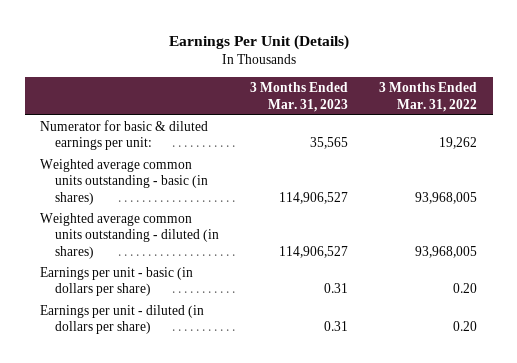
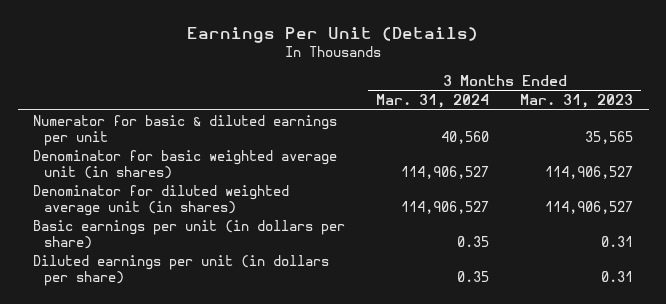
[379,82,478,112] 3 Months Ended Mar. 31, 2022 -> none
none -> [376,94,490,109] Mar. 31, 2024
[40,119,209,151] Numerator for basic & diluted earnings per unit: -> [33,114,338,146] Numerator for basic & diluted earnings per unit
[40,158,208,205] Weighted average common units outstanding - basic (in shares) -> [33,149,338,179] Denominator for basic weighted average unit (in shares)
[40,212,219,259] Weighted average common units outstanding - diluted (in shares) -> [33,184,290,216] Denominator for diluted weighted average unit (in shares)
[40,266,194,297] Earnings per unit - basic (in dollars per share) -> [33,219,346,249] Basic earnings per unit (in dollars per share)
[40,304,205,335] Earnings per unit - diluted (in dollars per share) -> [33,254,330,286] Diluted earnings per unit (in dollars per share)

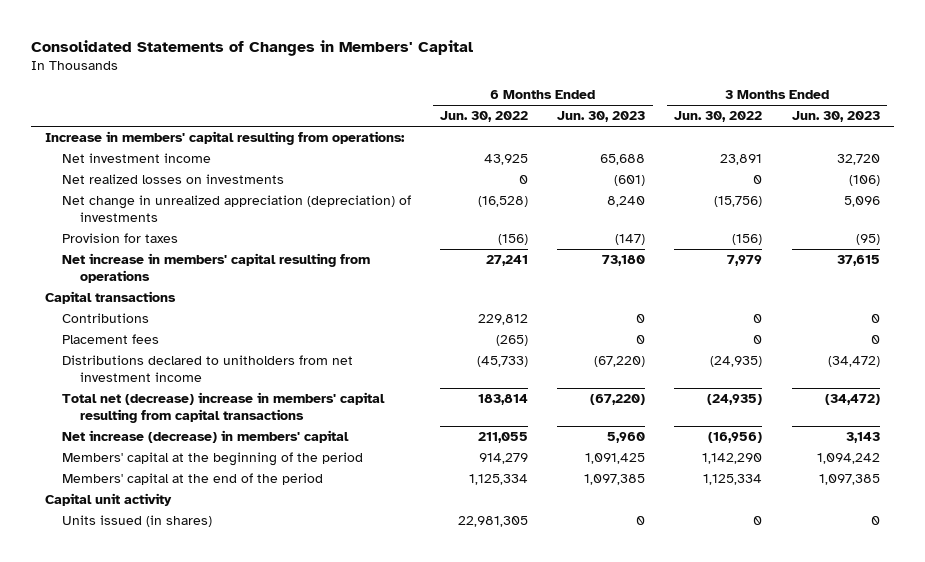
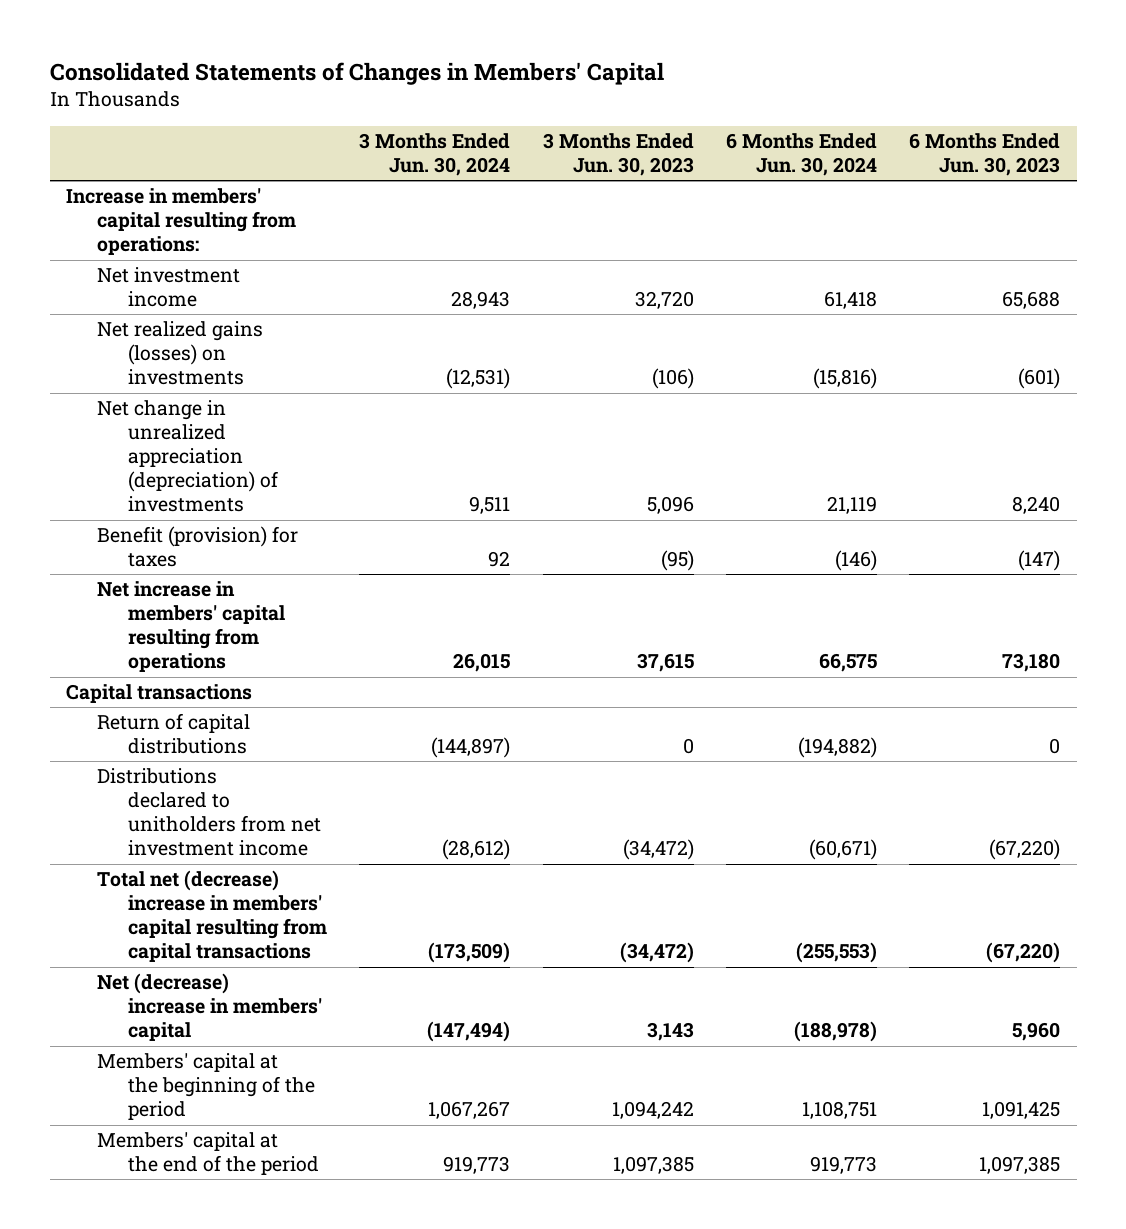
[440,111,529,123] Jun. 30, 2022 -> none
[674,111,763,123] Jun. 30, 2022 -> none
none -> [359,132,511,176] 3 Months Ended Jun. 30, 2024
none -> [726,132,878,176] 6 Months Ended Jun. 30, 2024
[62,174,285,185] Net realized losses on investments -> [97,321,264,386] Net realized gains (losses) on investments
[62,233,179,244] Provision for taxes -> [97,526,299,568] Benefit (provision) for taxes
[62,313,150,324] Contributions -> none
[62,334,160,345] Placement fees -> none
none -> [97,713,251,755] Return of capital distributions
[62,430,350,444] Net increase (decrease) in members' capital -> [97,973,323,1042] Net (decrease) increase in members' capital
[45,493,173,507] Capital unit activity -> none
[62,515,213,528] Units issued (in shares) -> none

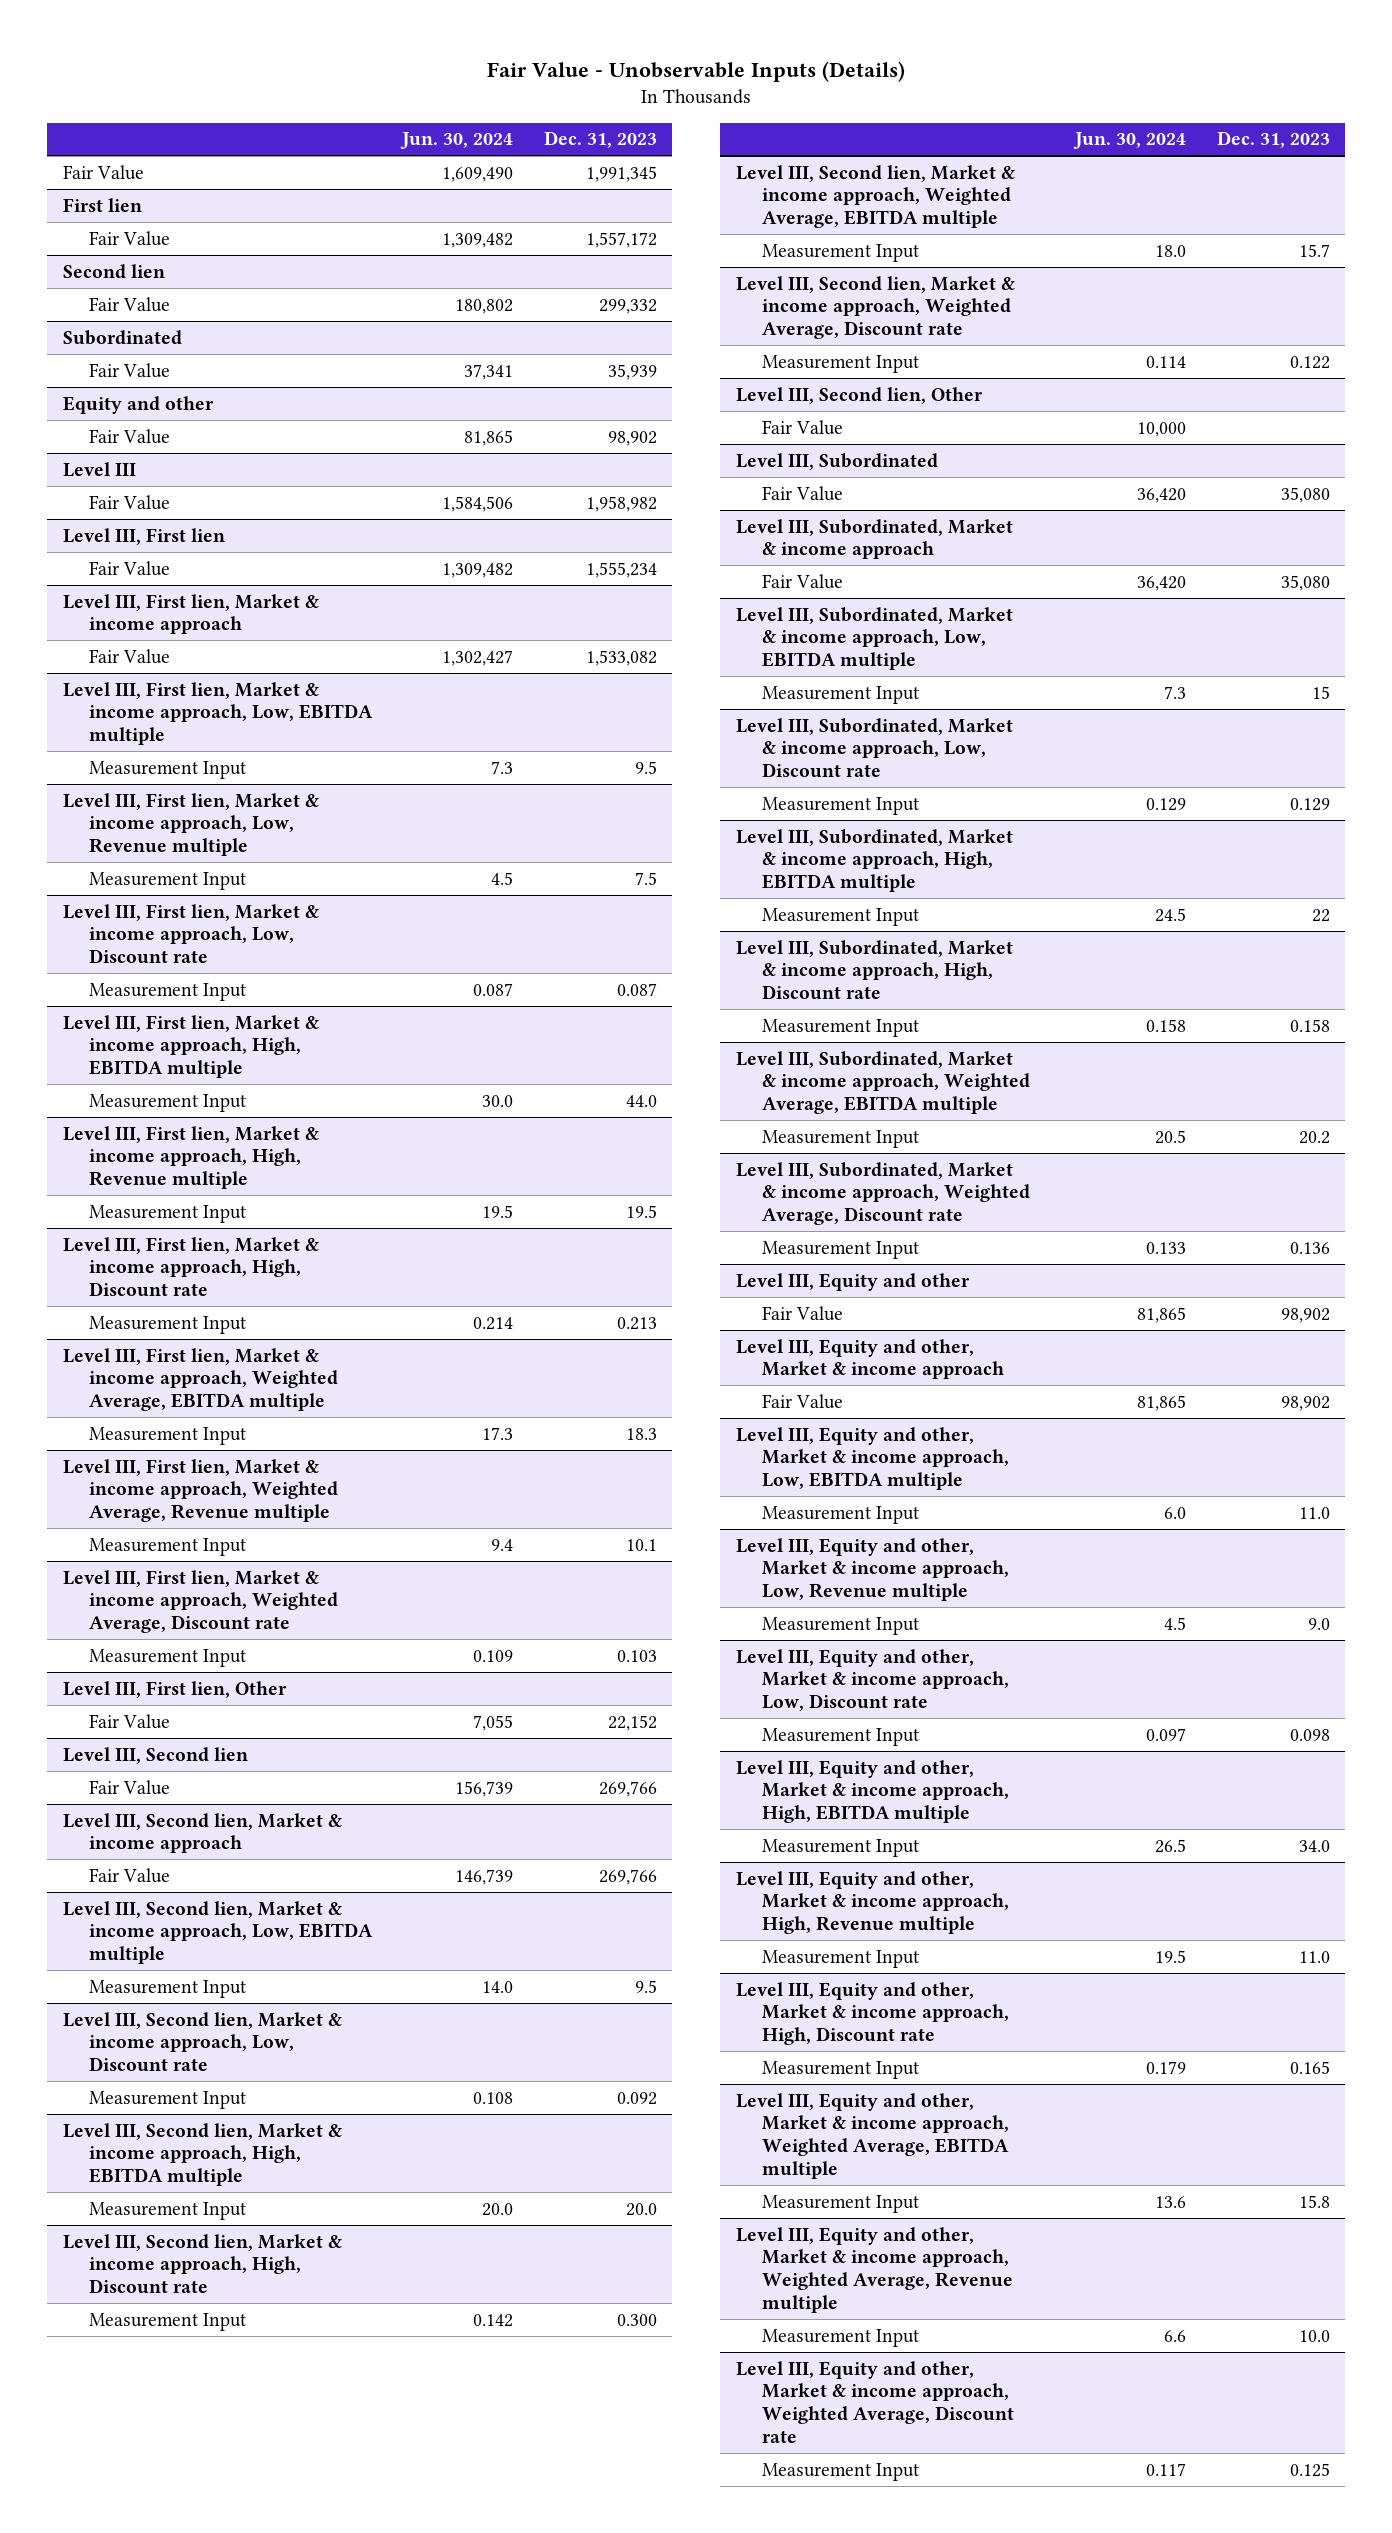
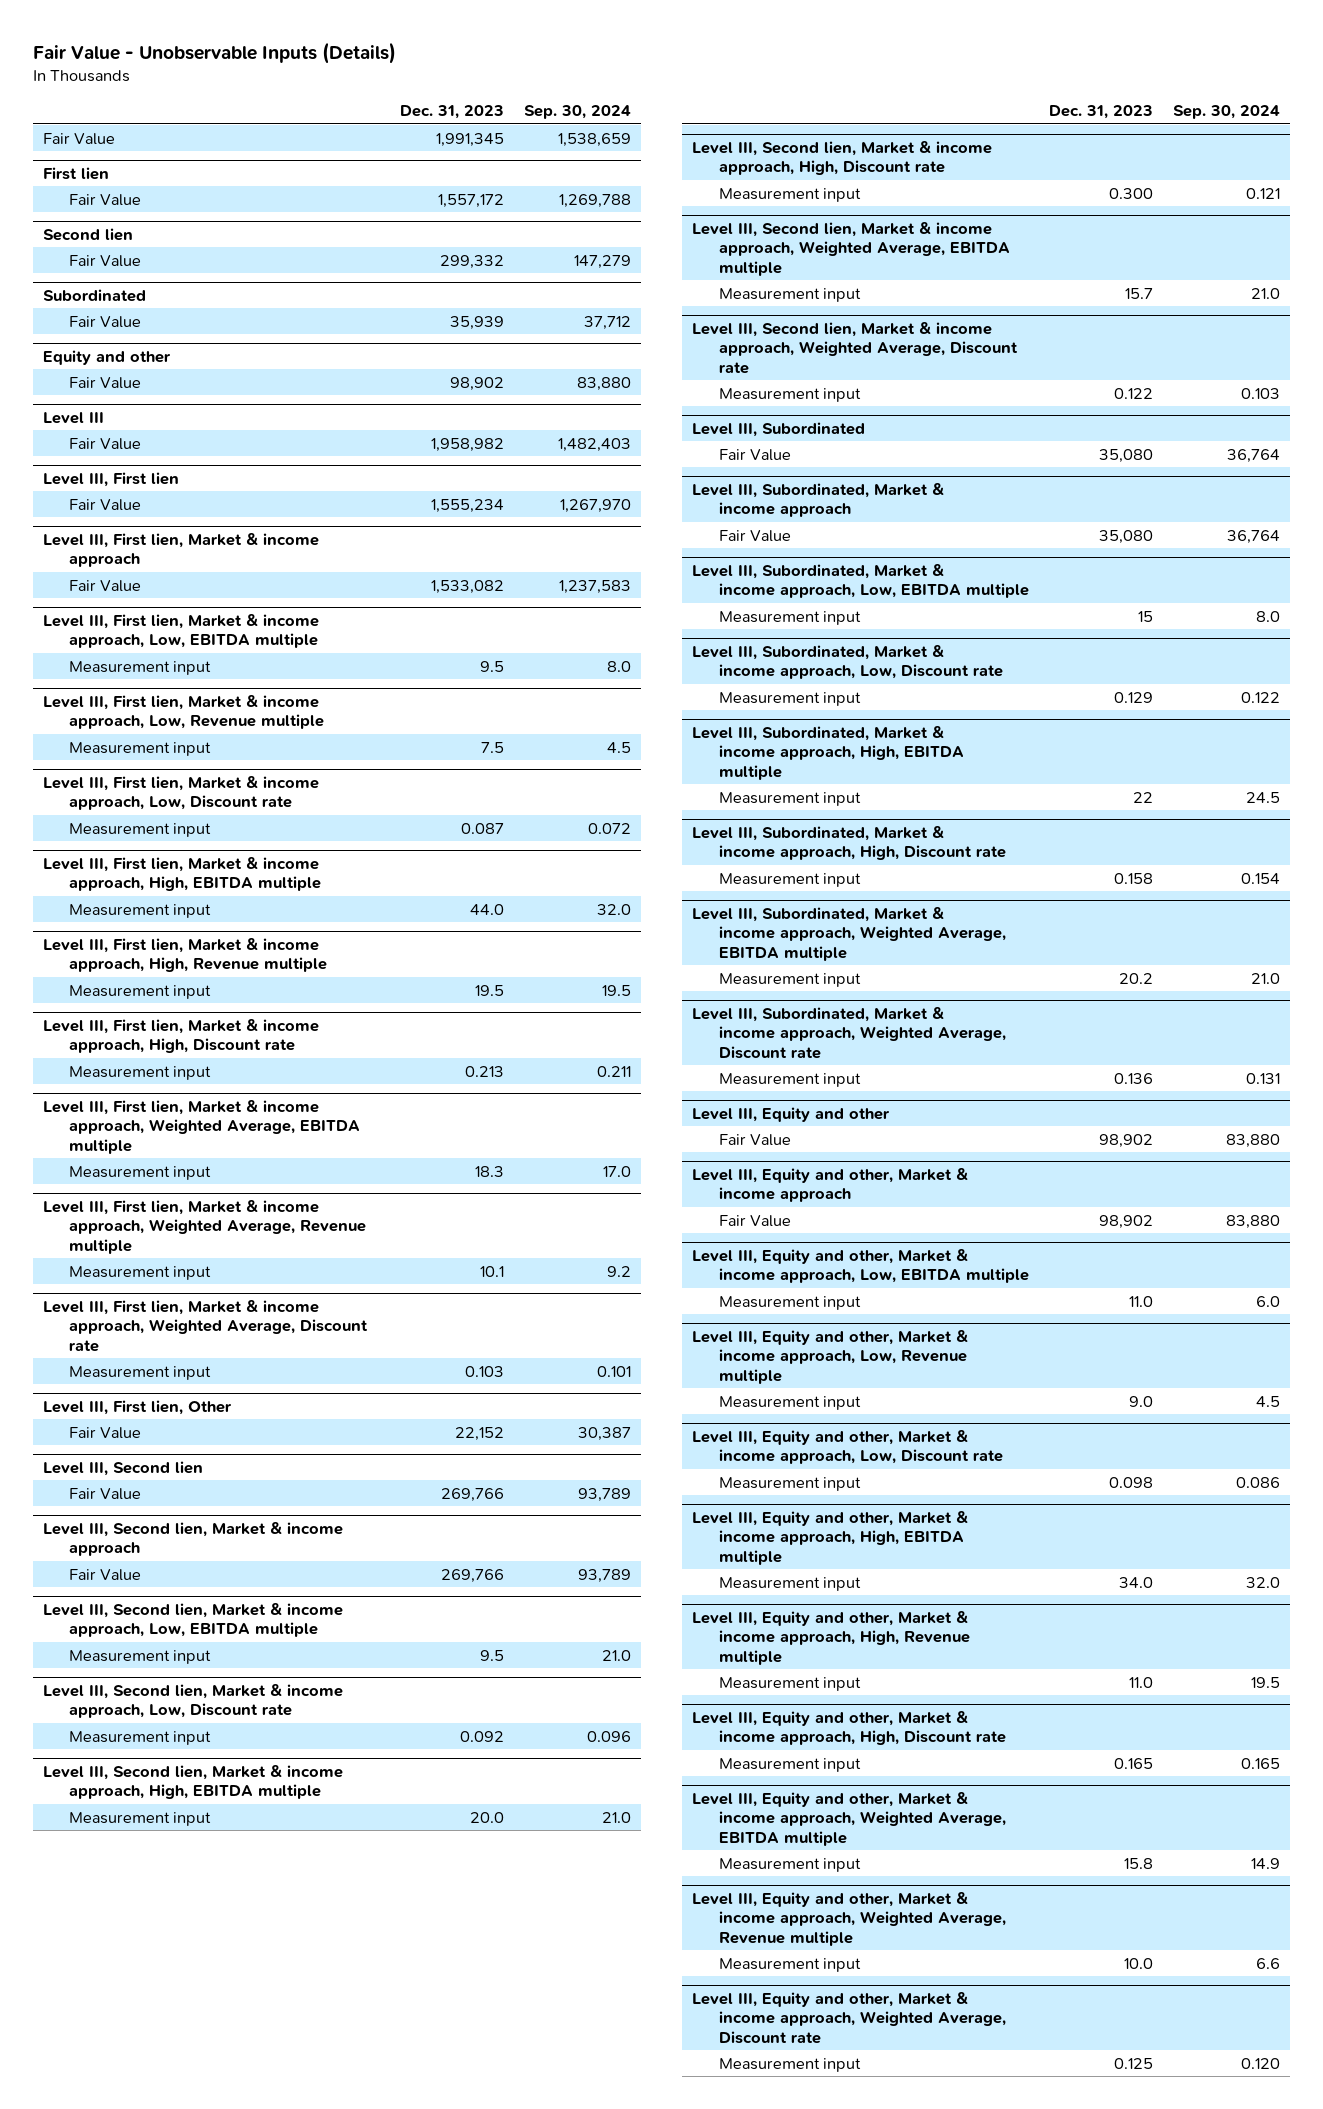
[400,132,514,150] Jun. 30, 2024 -> none
none -> [523,105,631,120] Sep. 30, 2024
[88,760,246,779] Measurement Input -> [69,660,212,675] Measurement input
[88,871,246,890] Measurement Input -> [69,741,212,756] Measurement input
[88,982,246,1001] Measurement Input -> [69,822,212,837] Measurement input
[88,1093,246,1112] Measurement Input -> [69,903,212,918] Measurement input
[88,1204,246,1223] Measurement Input -> [69,984,212,999] Measurement input
[88,1315,246,1334] Measurement Input -> [69,1065,212,1080] Measurement input
[88,1426,246,1445] Measurement Input -> [69,1165,212,1180] Measurement input
[88,1537,246,1556] Measurement Input -> [69,1265,212,1280] Measurement input
[88,1648,246,1667] Measurement Input -> [69,1365,212,1380] Measurement input
[88,1979,246,1998] Measurement Input -> [69,1649,212,1664] Measurement input
[88,2090,246,2109] Measurement Input -> [69,1730,212,1745] Measurement input
[88,2201,246,2220] Measurement Input -> [69,1811,212,1826] Measurement input
[88,2312,246,2331] Measurement Input -> [718,187,861,202] Measurement input
[761,243,919,262] Measurement Input -> [718,287,861,302] Measurement input
[735,386,983,404] Level III, Second lien, Other -> none
[761,419,843,435] Fair Value -> none
[761,354,919,373] Measurement Input -> [718,387,861,402] Measurement input
[761,685,919,704] Measurement Input -> [718,610,861,625] Measurement input
[761,796,919,815] Measurement Input -> [718,691,861,706] Measurement input
[761,907,919,926] Measurement Input -> [718,791,861,806] Measurement input
[761,1018,919,1037] Measurement Input -> [718,872,861,887] Measurement input
[761,1129,919,1148] Measurement Input -> [718,972,861,987] Measurement input
[761,1240,919,1259] Measurement Input -> [718,1072,861,1087] Measurement input
[761,1505,919,1524] Measurement Input -> [718,1295,861,1310] Measurement input
[761,1616,919,1635] Measurement Input -> [718,1395,861,1410] Measurement input
[761,1727,919,1746] Measurement Input -> [718,1476,861,1491] Measurement input
[761,1838,919,1857] Measurement Input -> [718,1576,861,1591] Measurement input
[761,1949,919,1968] Measurement Input -> [718,1676,861,1691] Measurement input
[761,2060,919,2079] Measurement Input -> [718,1757,861,1772] Measurement input
[761,2194,919,2213] Measurement Input -> [718,1857,861,1872] Measurement input
[761,2328,919,2347] Measurement Input -> [718,1957,861,1972] Measurement input
[761,2462,919,2481] Measurement Input -> [718,2057,861,2072] Measurement input

